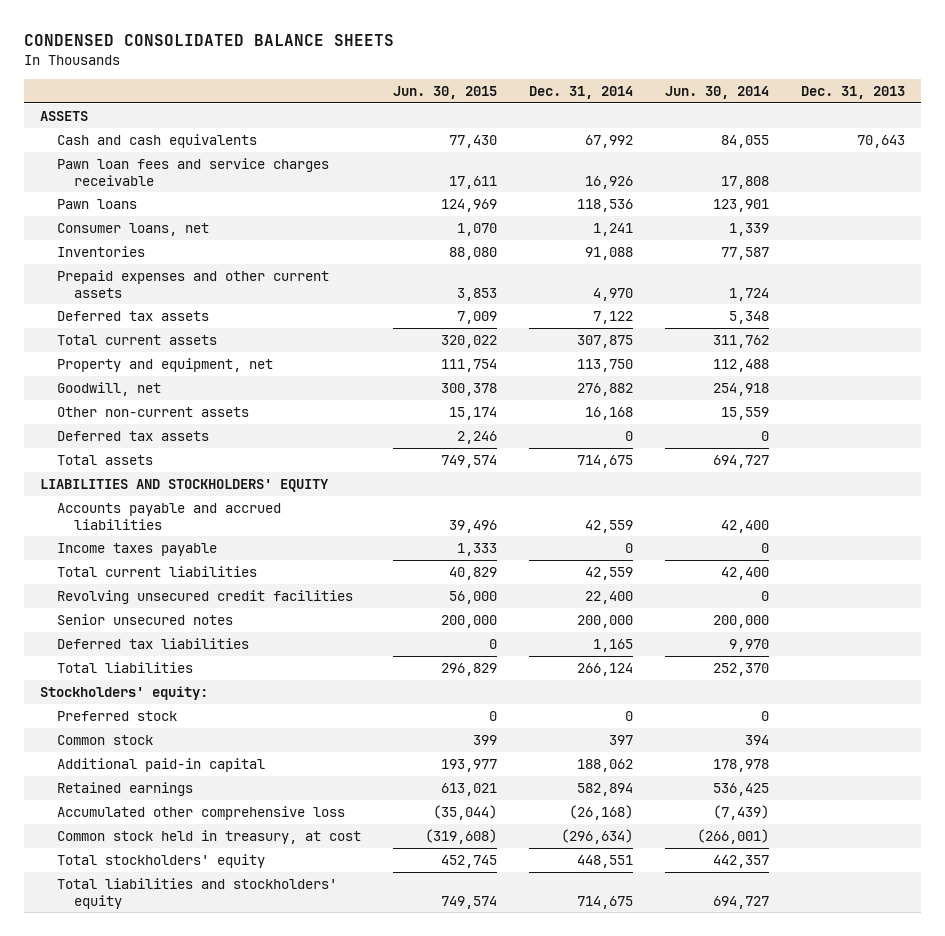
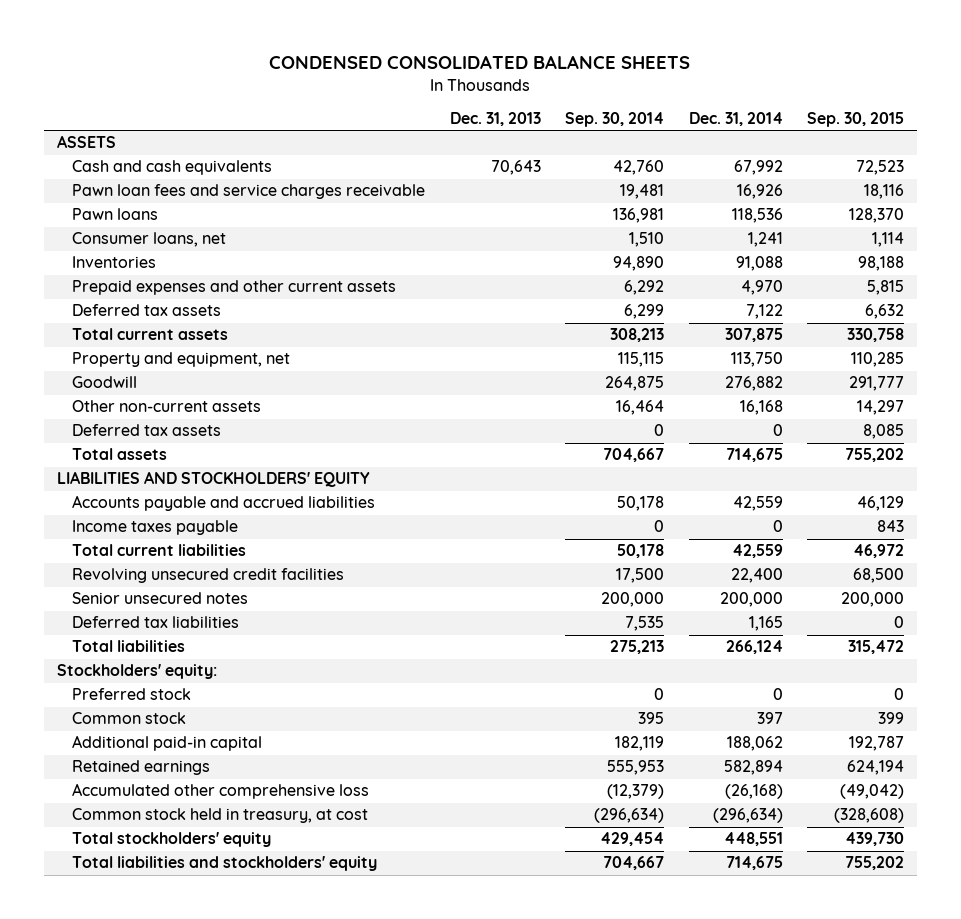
[392,86,497,100] Jun. 30, 2015 -> none
[664,86,769,100] Jun. 30, 2014 -> none
none -> [565,112,665,128] Sep. 30, 2014
none -> [807,112,905,128] Sep. 30, 2015
[57,381,162,396] Goodwill, net -> [71,376,137,389] Goodwill

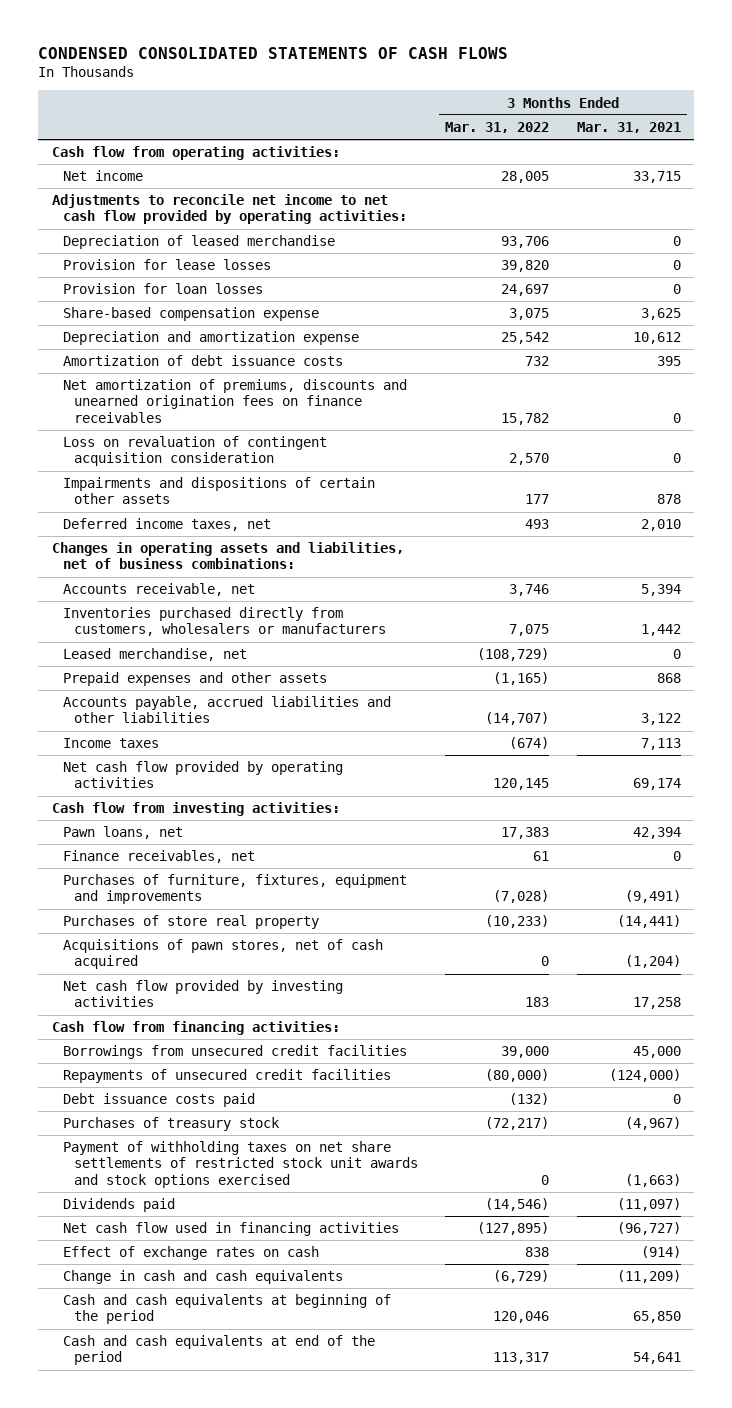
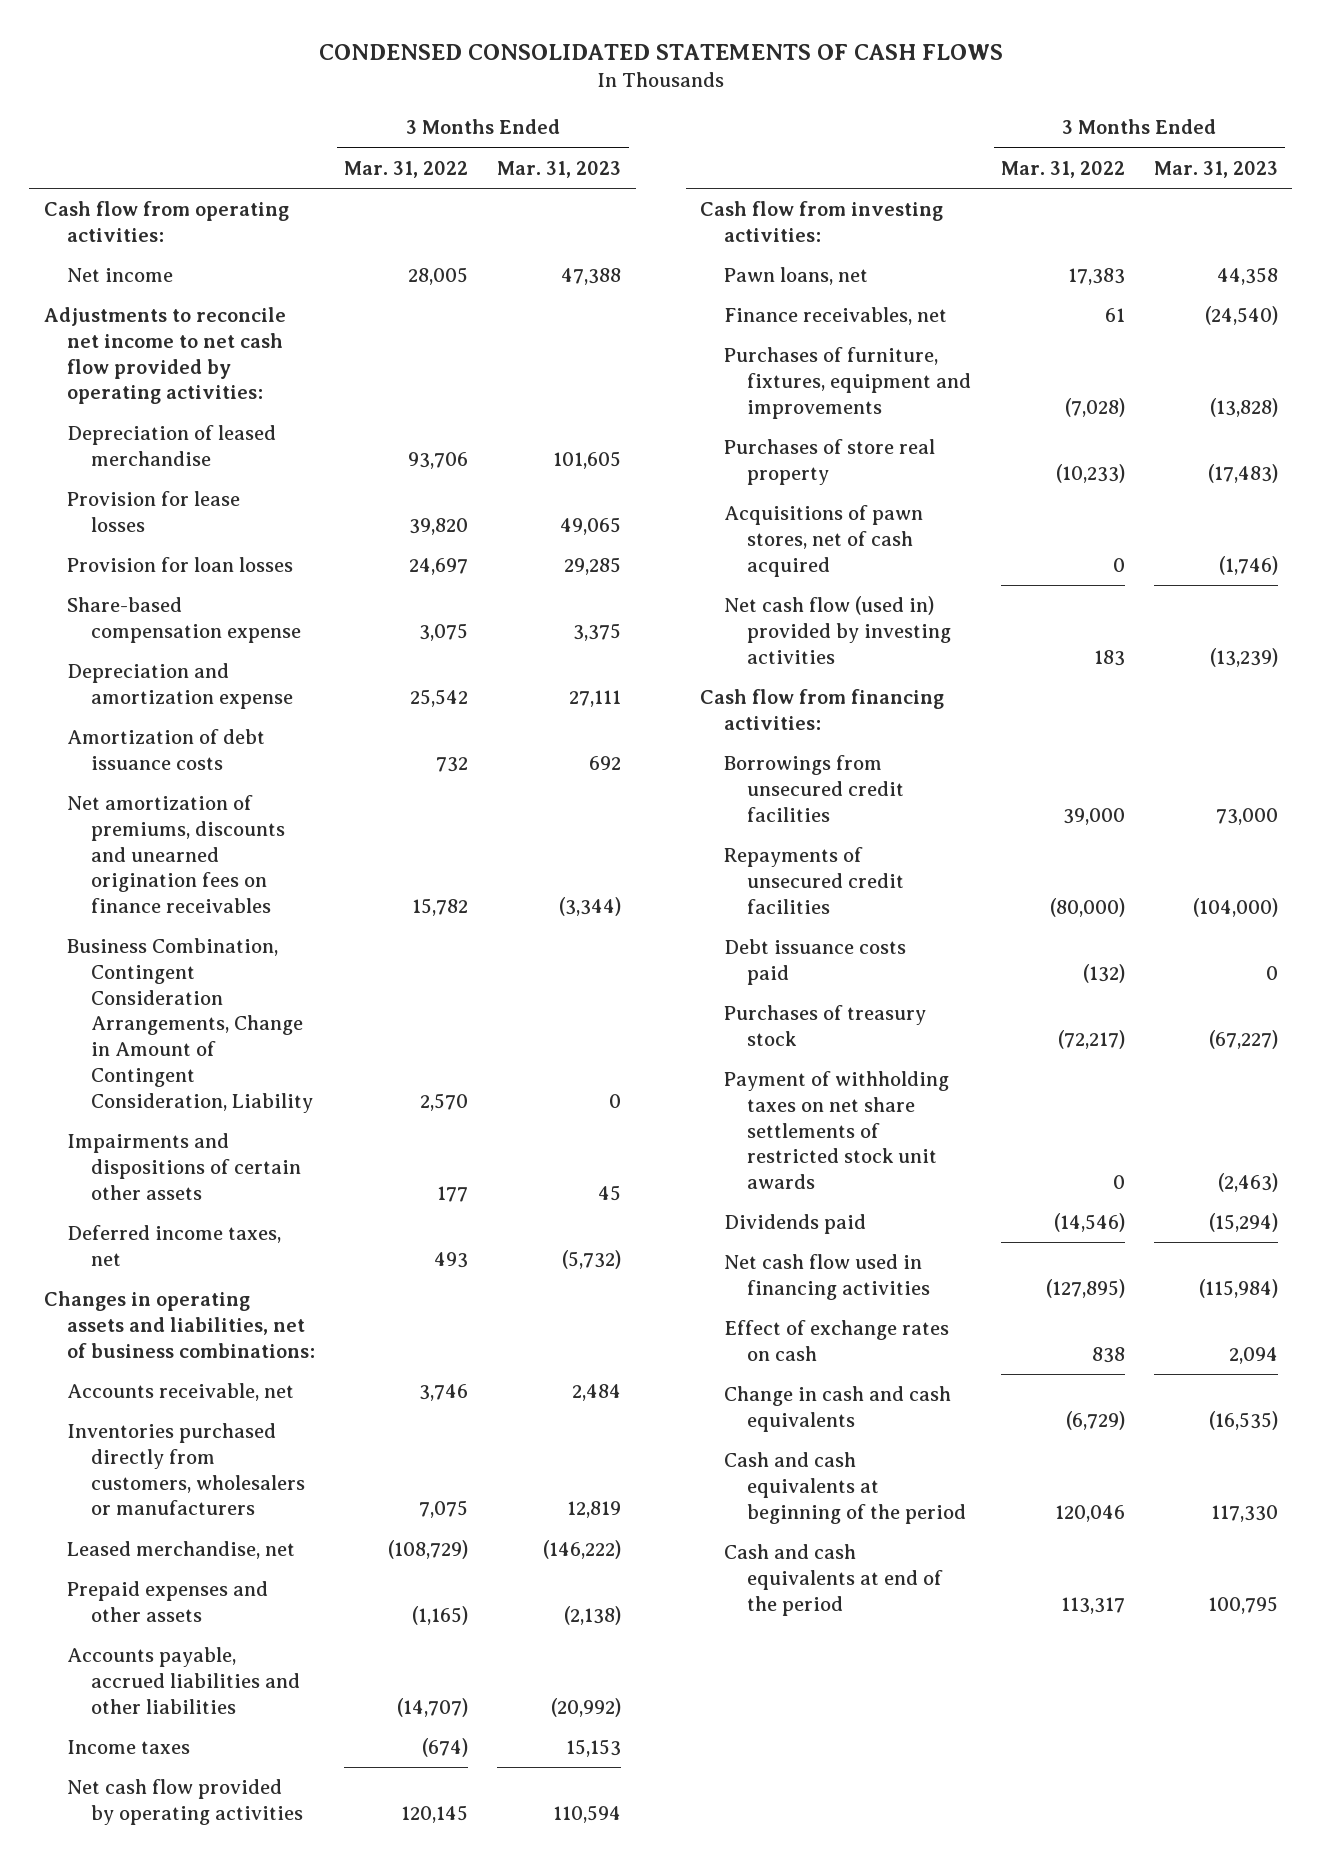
[576,121,681,133] Mar. 31, 2021 -> none
none -> [497,160,622,178] Mar. 31, 2023
[62,436,327,467] Loss on revaluation of contingent acquisition consideration -> [67,938,313,1113] Business Combination, Contingent Consideration Arrangements, Change in Amount of Contingent Consideration, Liability
[62,980,343,1008] Net cash flow provided by investing activities -> [723,596,952,664] Net cash flow (used in) provided by investing activities
[62,1141,419,1188] Payment of withholding taxes on net share settlements of restricted stock unit awards and stock options exercised -> [723,1071,949,1190] Payment of withholding taxes on net share settlements of restricted stock unit awards

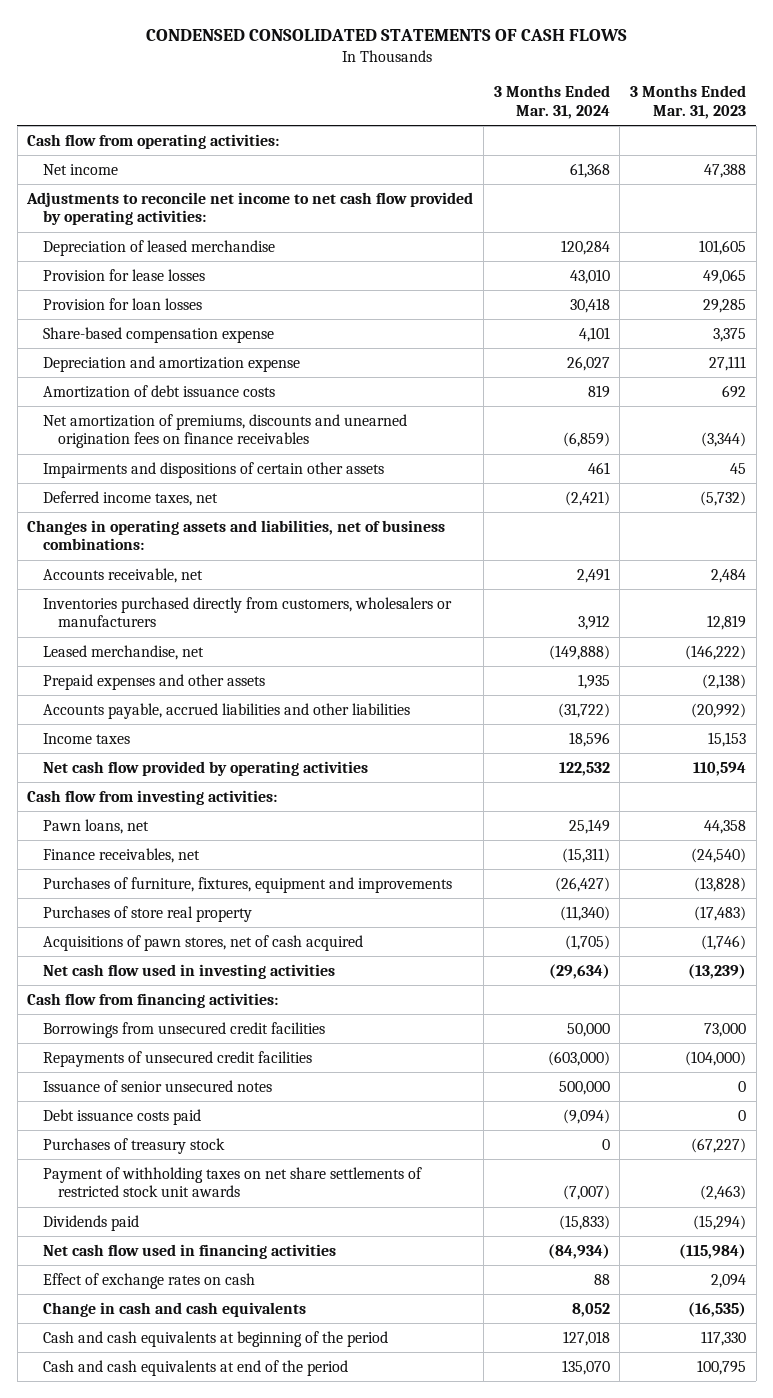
[344,160,469,178] Mar. 31, 2022 -> none
none -> [493,85,610,120] 3 Months Ended Mar. 31, 2024
[67,938,313,1113] Business Combination, Contingent Consideration Arrangements, Change in Amount of Contingent Consideration, Liability -> none
[723,596,952,664] Net cash flow (used in) provided by investing activities -> [42,963,335,979] Net cash flow used in investing activities
none -> [42,1079,272,1092] Issuance of senior unsecured notes

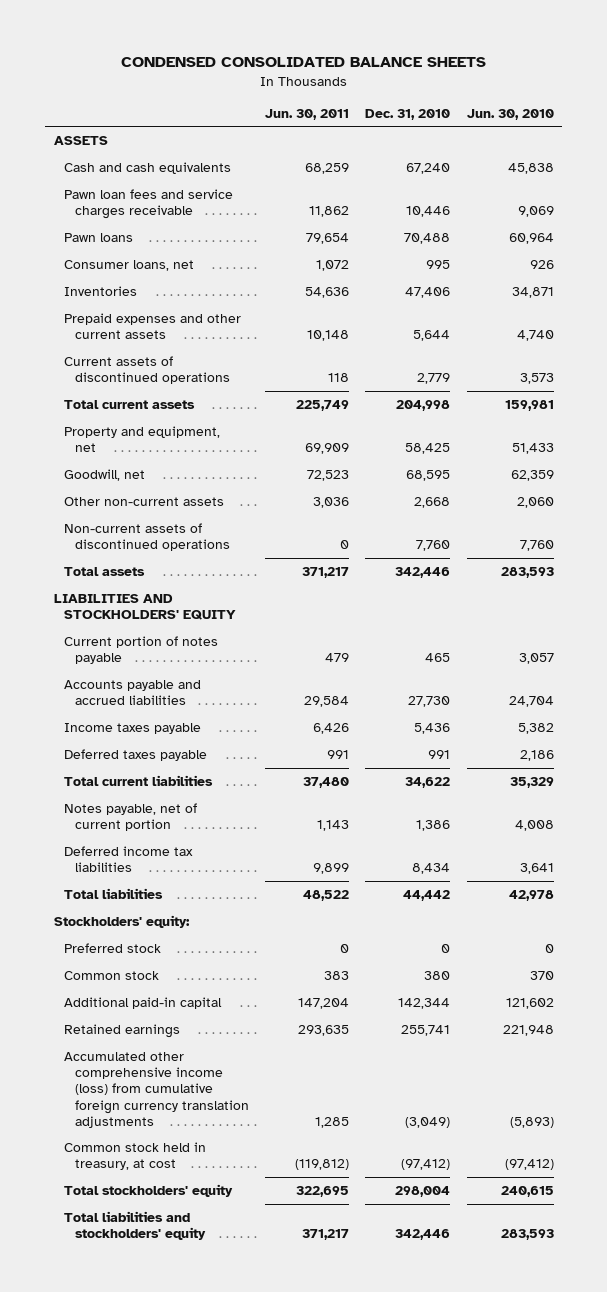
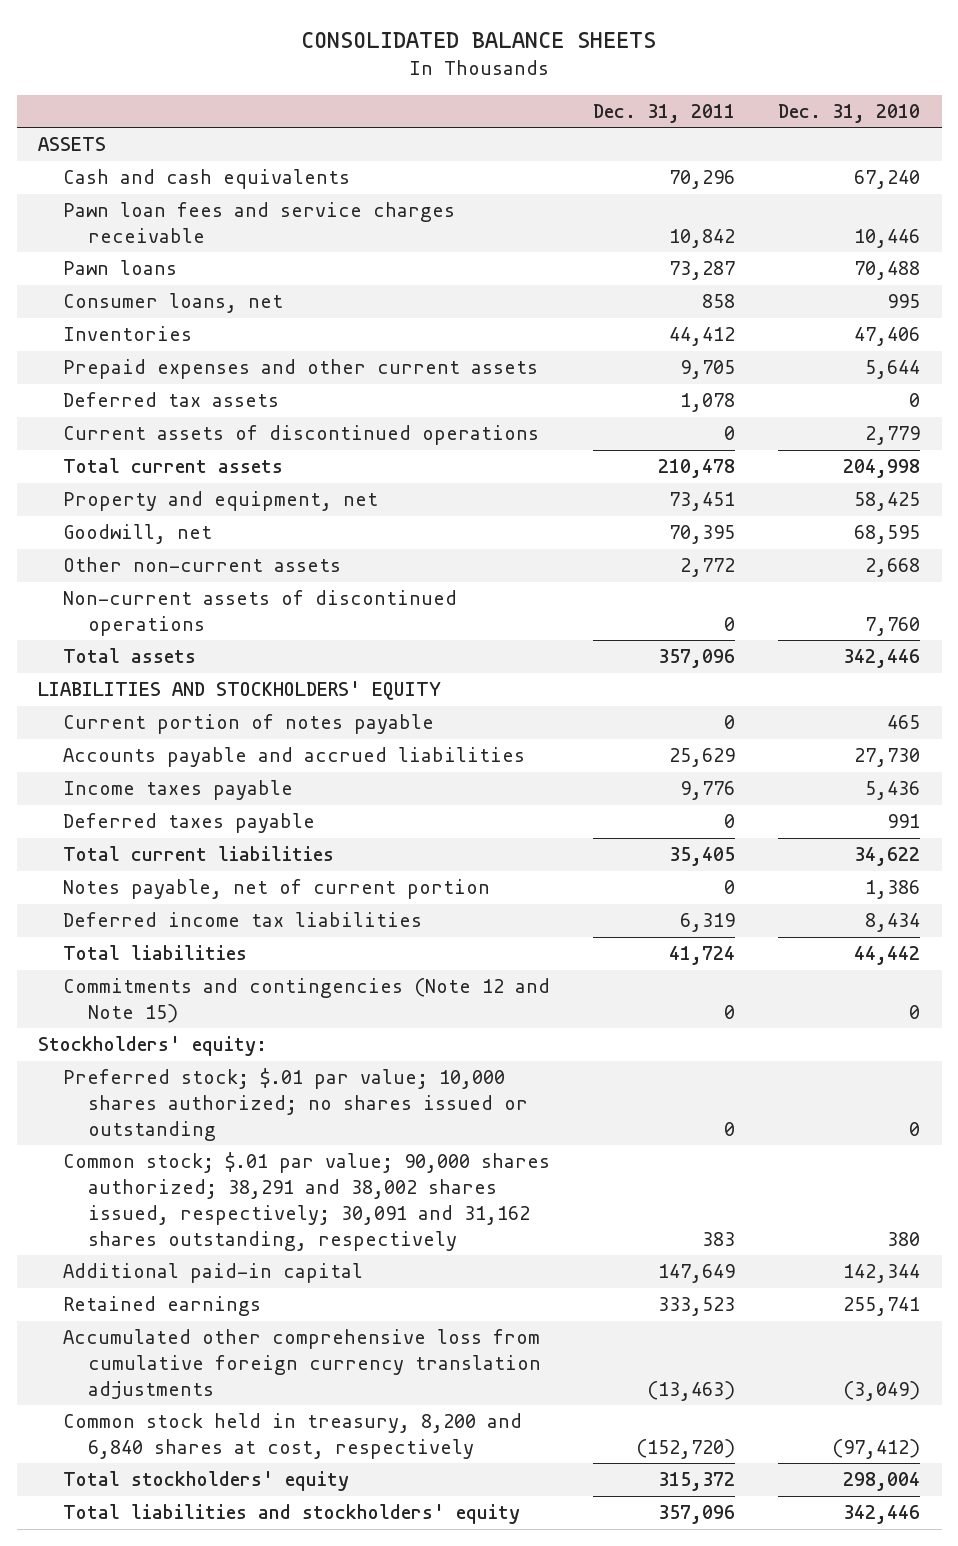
[120,56,486,67] CONDENSED CONSOLIDATED BALANCE SHEETS -> [301,31,657,48] CONSOLIDATED BALANCE SHEETS
[265,108,350,120] Jun. 30, 2011 -> none
[466,108,554,120] Jun. 30, 2010 -> none
none -> [593,103,736,123] Dec. 31, 2011
none -> [63,392,280,408] Deferred tax assets
none -> [63,978,551,1024] Commitments and contingencies (Note 12 and Note 15)
[64,943,162,954] Preferred stock -> [63,1068,529,1141] Preferred stock; $.01 par value; 10,000 shares authorized; no shares issued or outstanding
[64,971,160,981] Common stock -> [63,1152,551,1251] Common stock; $.01 par value; 90,000 shares authorized; 38,291 and 38,002 shares issued, respectively; 30,091 and 31,162 shares outstanding, respectively
[64,1052,249,1128] Accumulated other comprehensive income (loss) from cumulative foreign currency translation adjustments -> [63,1329,542,1399] Accumulated other comprehensive loss from cumulative foreign currency translation adjustments
[64,1142,207,1171] Common stock held in treasury, at cost -> [63,1413,523,1460] Common stock held in treasury, 8,200 and 6,840 shares at cost, respectively

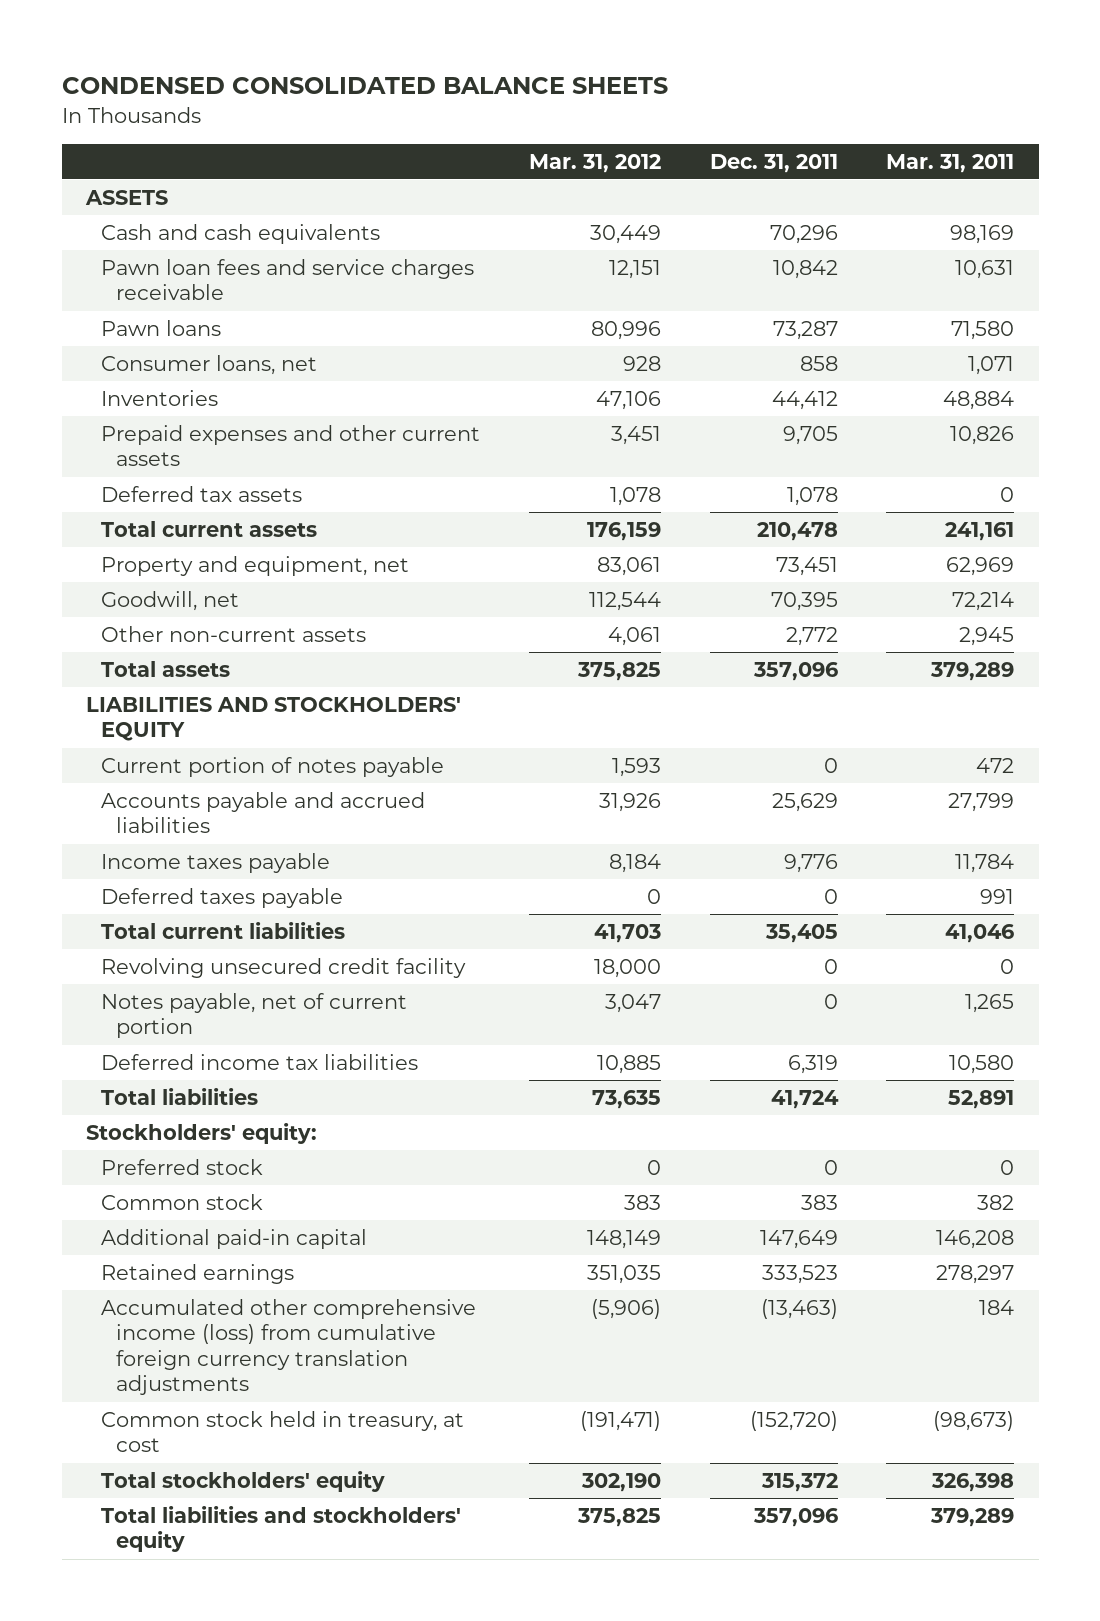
[301,31,657,48] CONSOLIDATED BALANCE SHEETS -> [61,77,668,95] CONDENSED CONSOLIDATED BALANCE SHEETS
[778,103,921,123] Dec. 31, 2010 -> none
none -> [528,153,661,173] Mar. 31, 2012
none -> [886,153,1015,173] Mar. 31, 2011
[63,425,540,446] Current assets of discontinued operations -> none
[63,590,458,637] Non-current assets of discontinued operations -> none
none -> [101,958,467,979] Revolving unsecured credit facility
[63,978,551,1024] Commitments and contingencies (Note 12 and Note 15) -> none
[63,1068,529,1141] Preferred stock; $.01 par value; 10,000 shares authorized; no shares issued or outstanding -> [101,1159,264,1176] Preferred stock
[63,1152,551,1251] Common stock; $.01 par value; 90,000 shares authorized; 38,291 and 38,002 shares issued, respectively; 30,091 and 31,162 shares outstanding, respectively -> [101,1194,264,1211] Common stock
[63,1329,542,1399] Accumulated other comprehensive loss from cumulative foreign currency translation adjustments -> [101,1299,477,1396] Accumulated other comprehensive income (loss) from cumulative foreign currency translation adjustments
[63,1413,523,1460] Common stock held in treasury, 8,200 and 6,840 shares at cost, respectively -> [101,1411,465,1453] Common stock held in treasury, at cost

